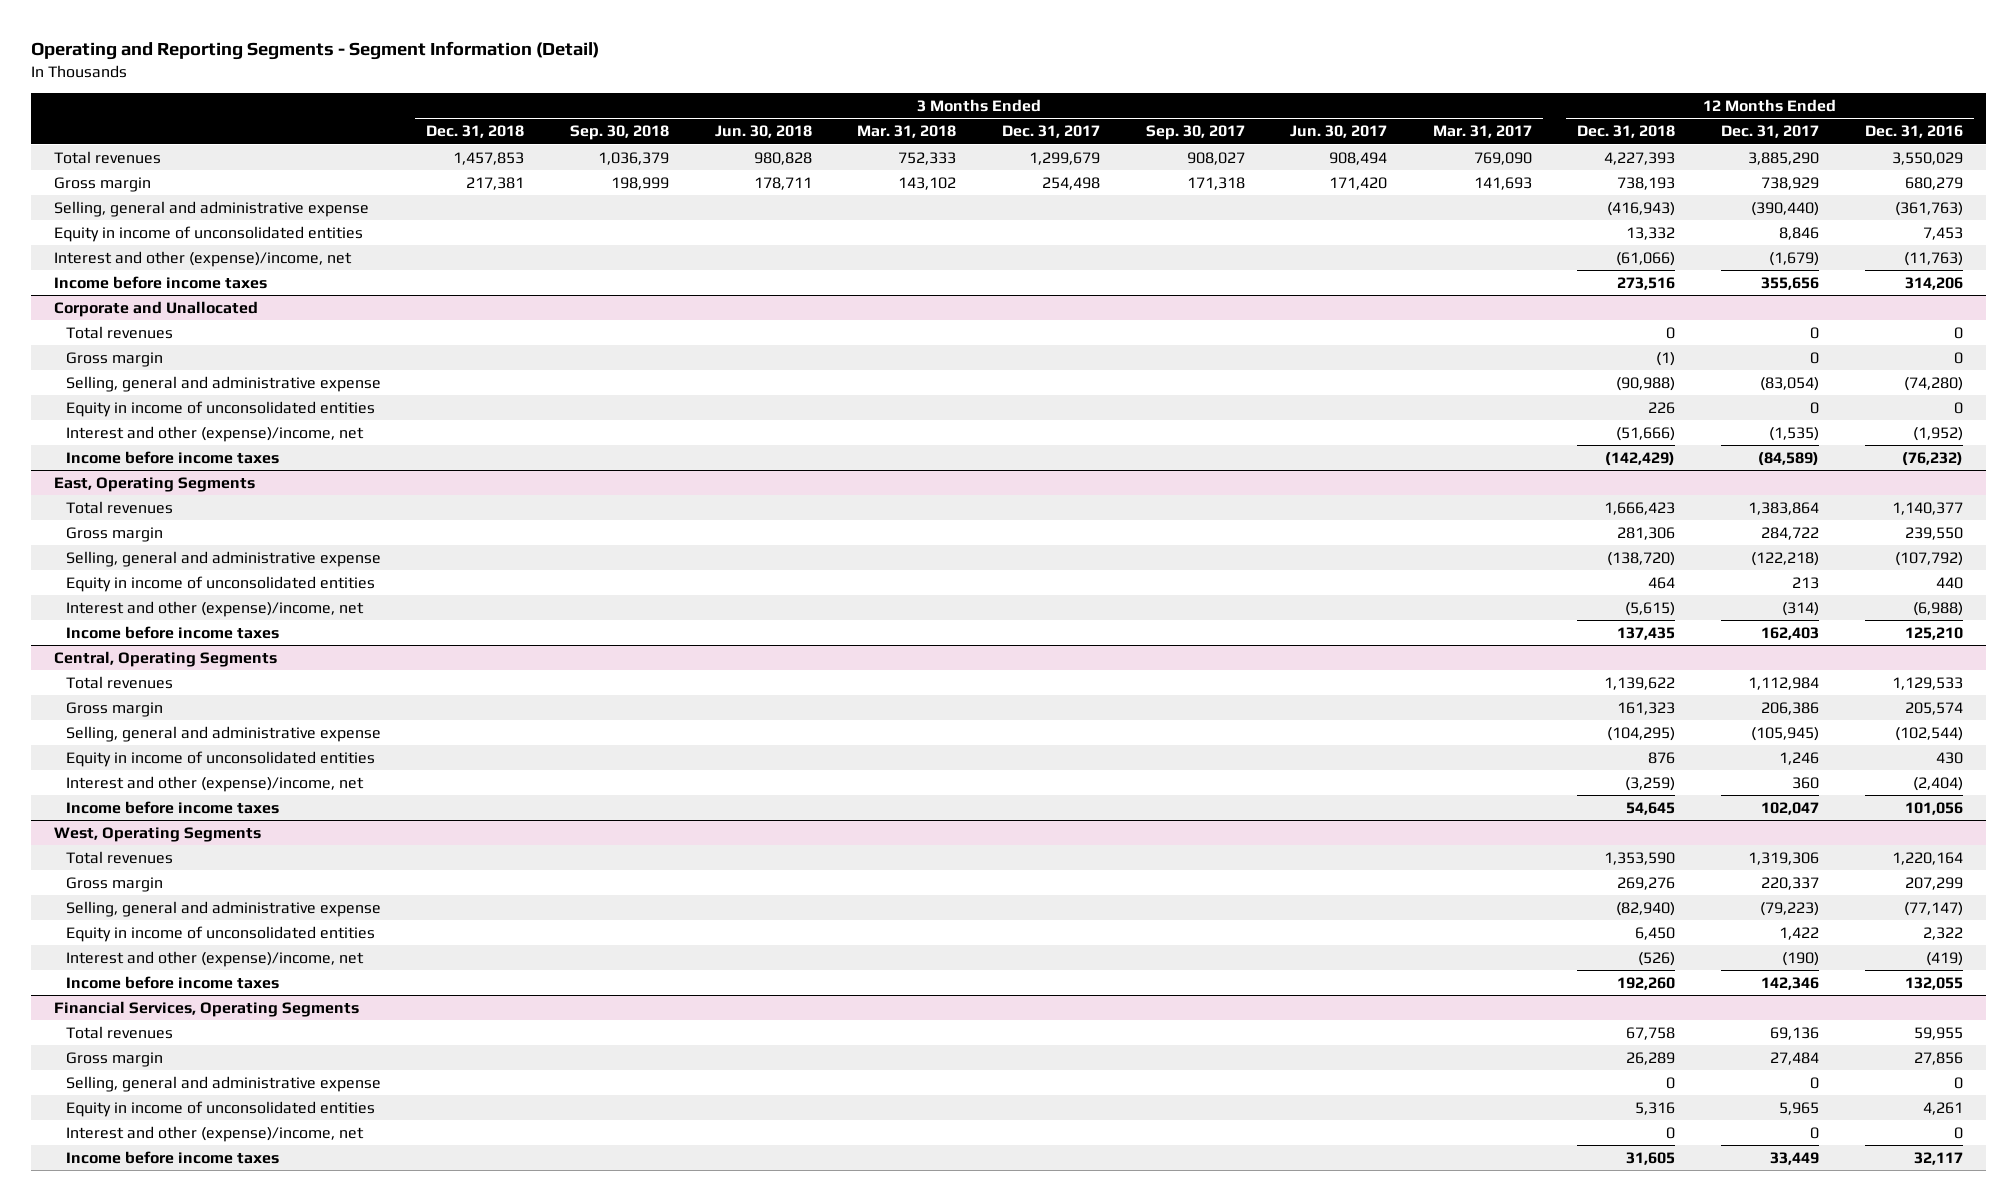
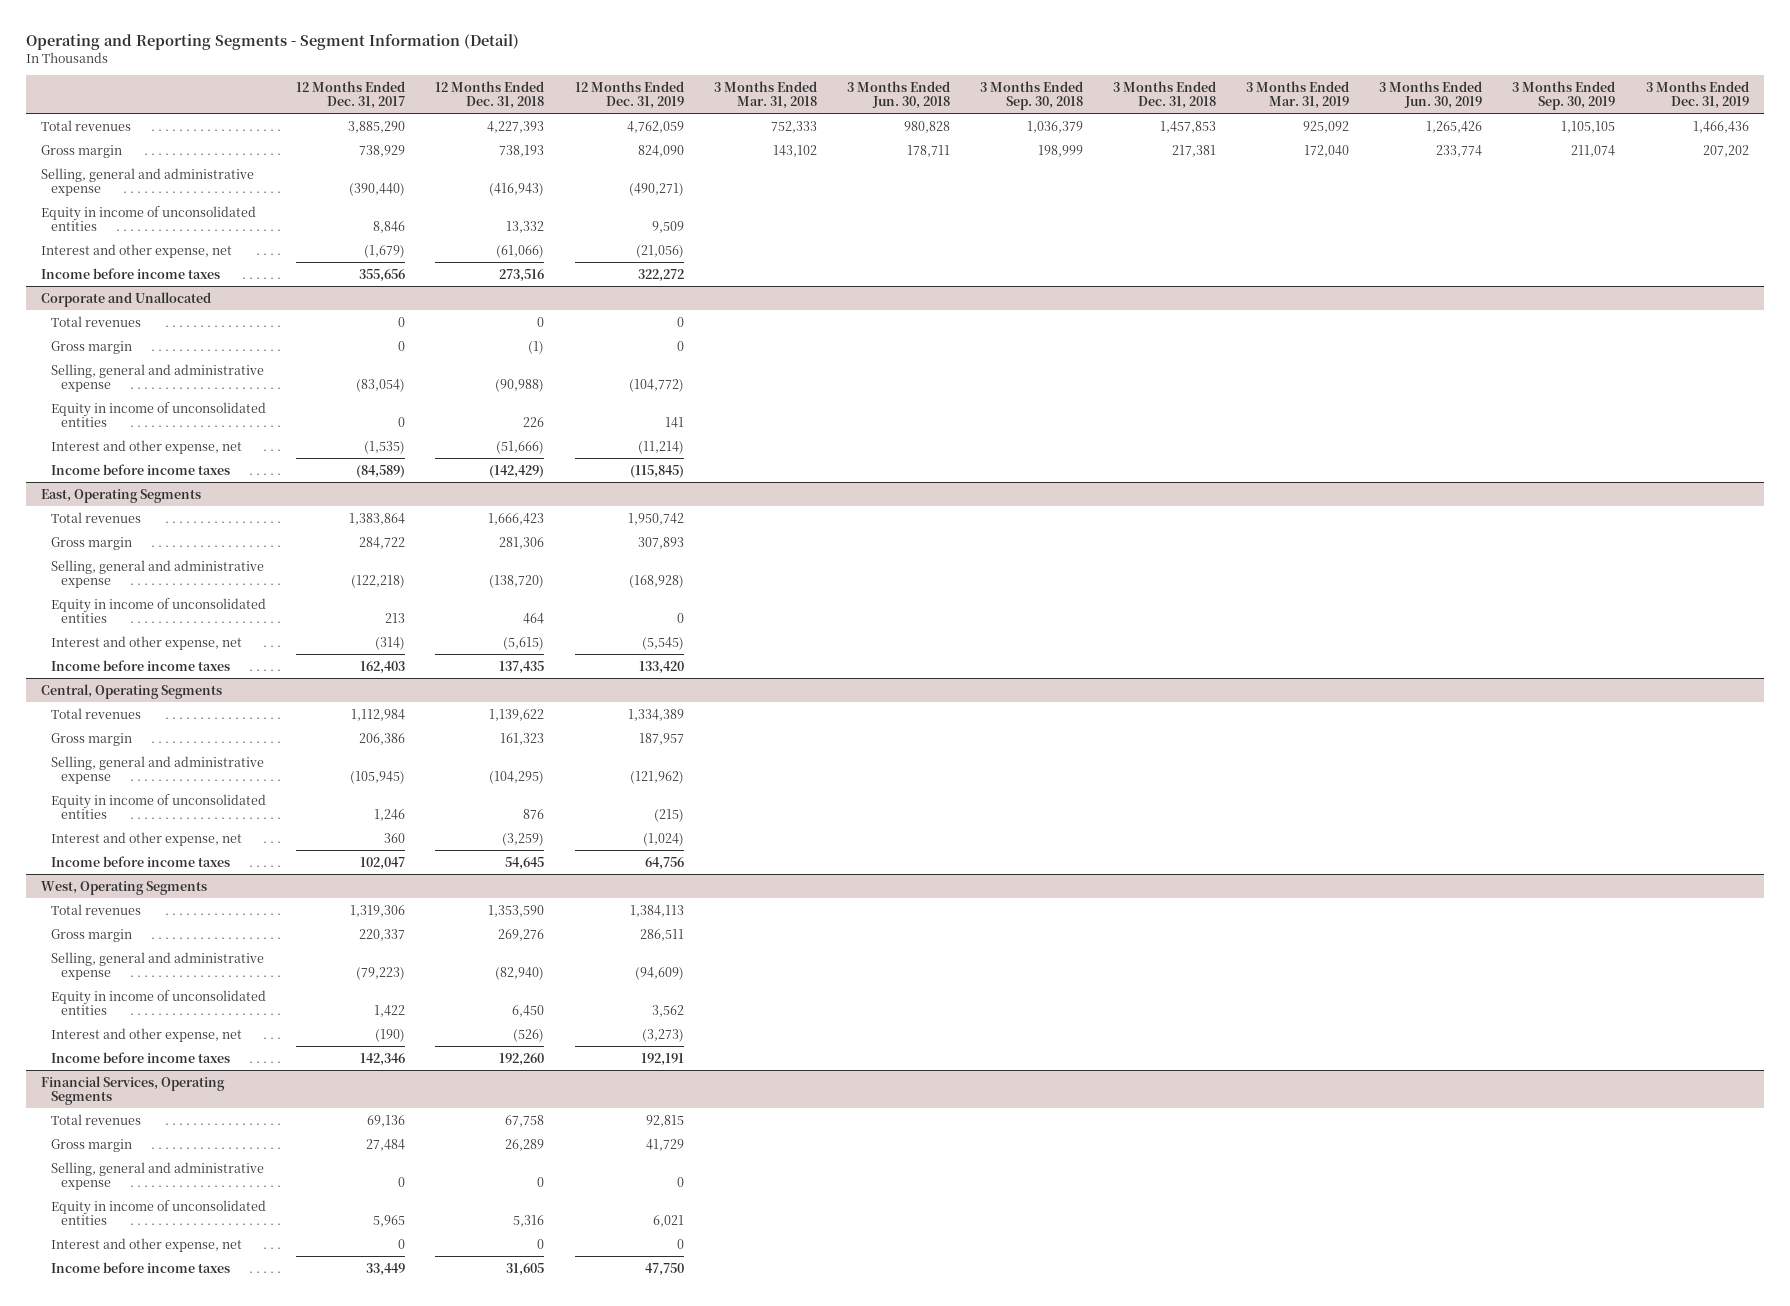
[1001,125,1100,139] Dec. 31, 2017 -> none
[1145,125,1245,141] Sep. 30, 2017 -> none
[1290,125,1388,139] Jun. 30, 2017 -> none
[1432,125,1532,139] Mar. 31, 2017 -> none
[1864,125,1963,139] Dec. 31, 2016 -> none
none -> [574,80,684,110] 12 Months Ended Dec. 31, 2019
none -> [1246,80,1350,110] 3 Months Ended Mar. 31, 2019
none -> [1379,80,1483,110] 3 Months Ended Jun. 30, 2019
none -> [1512,80,1616,111] 3 Months Ended Sep. 30, 2019
none -> [1645,80,1749,110] 3 Months Ended Dec. 31, 2019
[53,250,352,267] Interest and other (expense)/income, net -> [41,243,233,258] Interest and other expense, net
[65,425,364,442] Interest and other (expense)/income, net -> [51,439,243,454] Interest and other expense, net
[65,600,364,617] Interest and other (expense)/income, net -> [51,635,243,650] Interest and other expense, net
[65,775,364,792] Interest and other (expense)/income, net -> [51,831,243,846] Interest and other expense, net
[65,950,364,967] Interest and other (expense)/income, net -> [51,1027,243,1042] Interest and other expense, net
[65,1125,364,1142] Interest and other (expense)/income, net -> [51,1237,243,1252] Interest and other expense, net

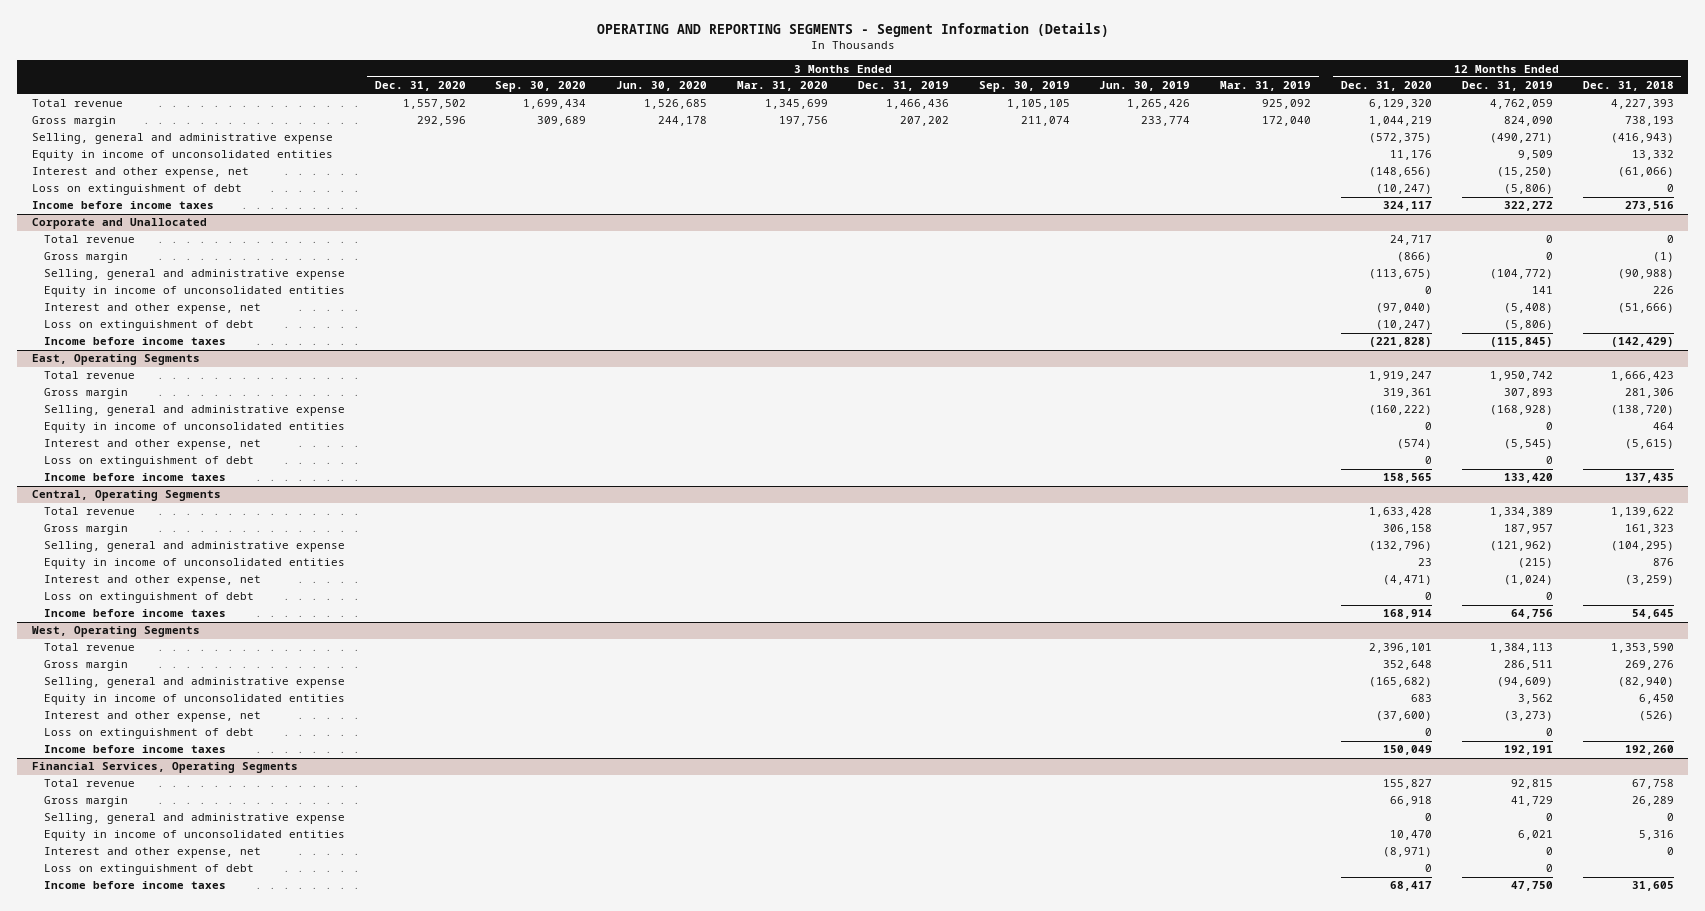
[26,33,520,50] Operating and Reporting Segments - Segment Information (Detail) -> [596,23,1109,38] OPERATING AND REPORTING SEGMENTS - Segment Information (Details)
[296,80,406,110] 12 Months Ended Dec. 31, 2017 -> none
[713,80,817,110] 3 Months Ended Mar. 31, 2018 -> none
[846,80,950,110] 3 Months Ended Jun. 30, 2018 -> none
[979,80,1083,111] 3 Months Ended Sep. 30, 2018 -> none
[1113,80,1217,110] 3 Months Ended Dec. 31, 2018 -> none
none -> [374,81,466,92] Dec. 31, 2020
none -> [495,81,587,93] Sep. 30, 2020
none -> [616,81,708,92] Jun. 30, 2020
none -> [736,81,828,92] Mar. 31, 2020
none -> [1340,81,1432,92] Dec. 31, 2020
[41,119,132,131] Total revenues -> [31,99,123,108] Total revenue
[635,244,684,258] (21,056) -> [1496,167,1553,178] (15,250)
none -> [31,184,242,196] Loss on extinguishment of debt
[51,315,142,327] Total revenues -> none
none -> [43,235,135,244] Total revenue
[637,440,684,454] (11,214) -> [1503,303,1553,314] (5,408)
none -> [43,320,254,332] Loss on extinguishment of debt
[51,511,142,523] Total revenues -> [43,371,135,380] Total revenue
none -> [43,456,254,468] Loss on extinguishment of debt
[51,707,142,719] Total revenues -> [43,507,135,516] Total revenue
none -> [43,592,254,604] Loss on extinguishment of debt
[51,903,142,915] Total revenues -> [43,643,135,652] Total revenue
none -> [43,728,254,740] Loss on extinguishment of debt
[51,1113,142,1125] Total revenues -> [43,779,135,788] Total revenue
none -> [43,864,254,876] Loss on extinguishment of debt

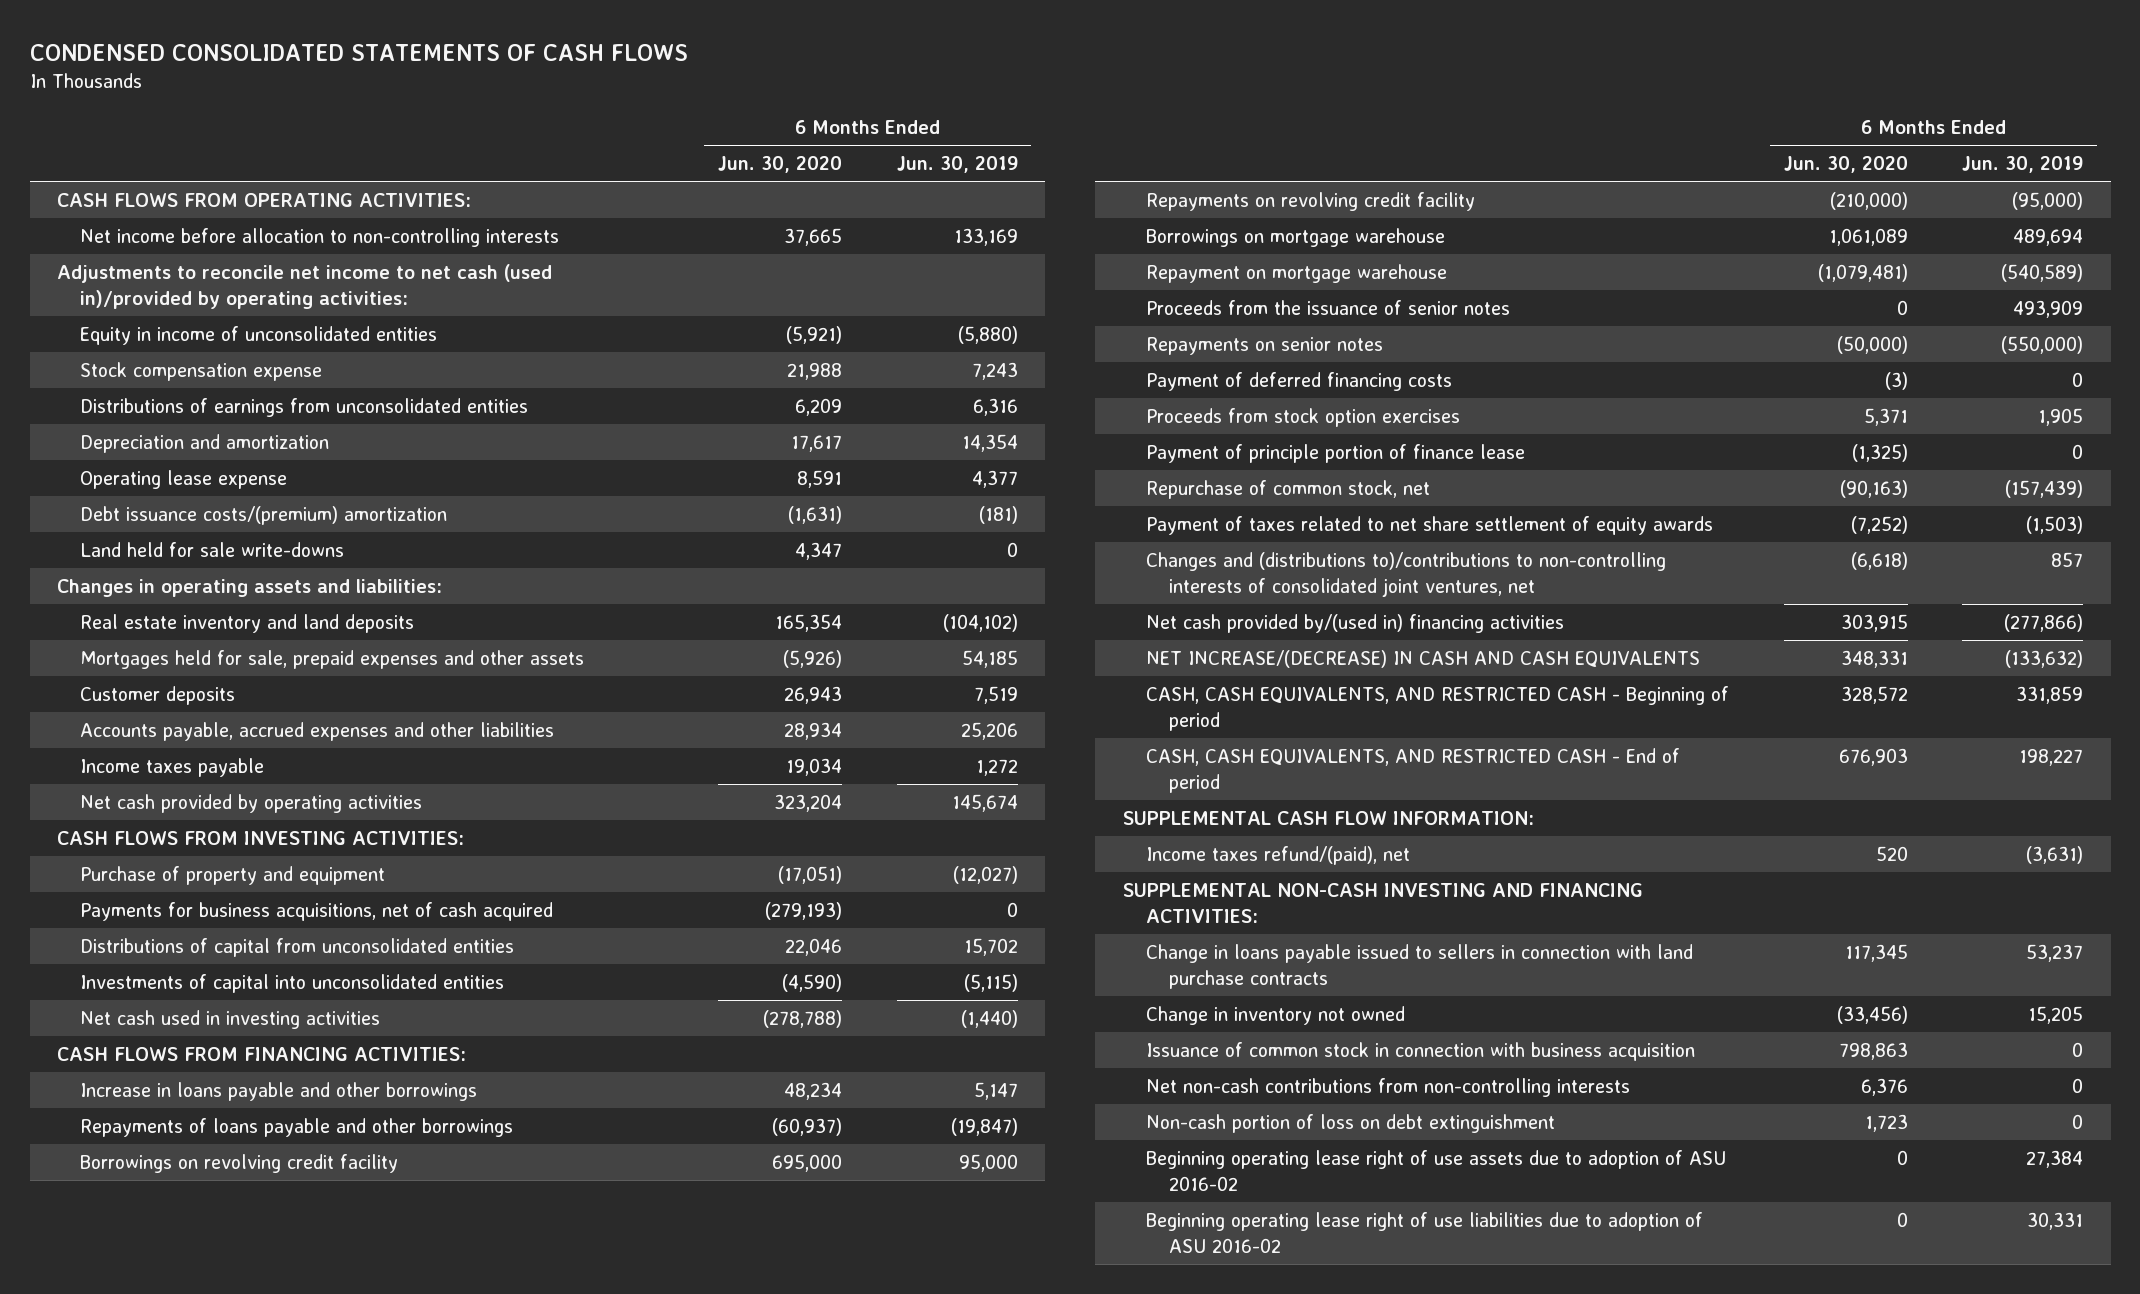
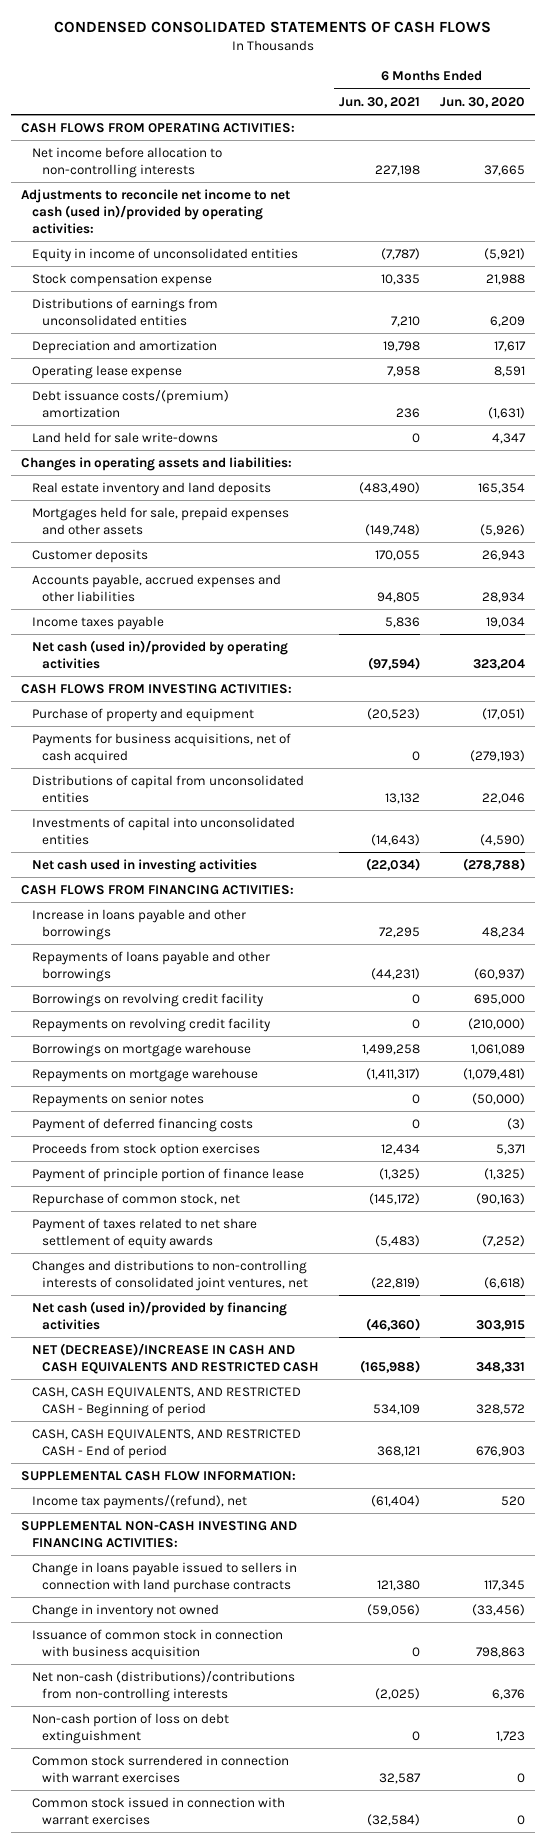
[896,156,1018,174] Jun. 30, 2019 -> none
none -> [339,96,421,108] Jun. 30, 2021
[80,794,423,814] Net cash provided by operating activities -> [31,639,288,669] Net cash (used in)/provided by operating activities
[1145,300,1510,316] Proceeds from the issuance of senior notes -> none
[1145,264,1447,284] Repayment on mortgage warehouse -> [31,1067,258,1082] Repayments on mortgage warehouse
[1145,552,1666,597] Changes and (distributions to)/contributions to non-controlling interests of consolidated joint ventures, net -> [31,1259,309,1291] Changes and distributions to non-controlling interests of consolidated joint ventures, net
[1145,614,1564,634] Net cash provided by/(used in) financing activities -> [31,1300,287,1330] Net cash (used in)/provided by financing activities
[1145,650,1700,669] NET INCREASE/(DECREASE) IN CASH AND CASH EQUIVALENTS -> [31,1342,320,1374] NET (DECREASE)/INCREASE IN CASH AND CASH EQUIVALENTS AND RESTRICTED CASH
[1145,846,1410,866] Income taxes refund/(paid), net -> [31,1494,247,1509] Income tax payments/(refund), net
[1145,1078,1630,1098] Net non-cash contributions from non-controlling interests -> [31,1670,295,1702] Net non-cash (distributions)/contributions from non-controlling interests
[1145,1150,1726,1191] Beginning operating lease right of use assets due to adoption of ASU 2016-02 -> none
[1145,1212,1703,1253] Beginning operating lease right of use liabilities due to adoption of ASU 2016-02 -> none
none -> [31,1754,289,1783] Common stock surrendered in connection with warrant exercises
none -> [31,1796,285,1825] Common stock issued in connection with warrant exercises

